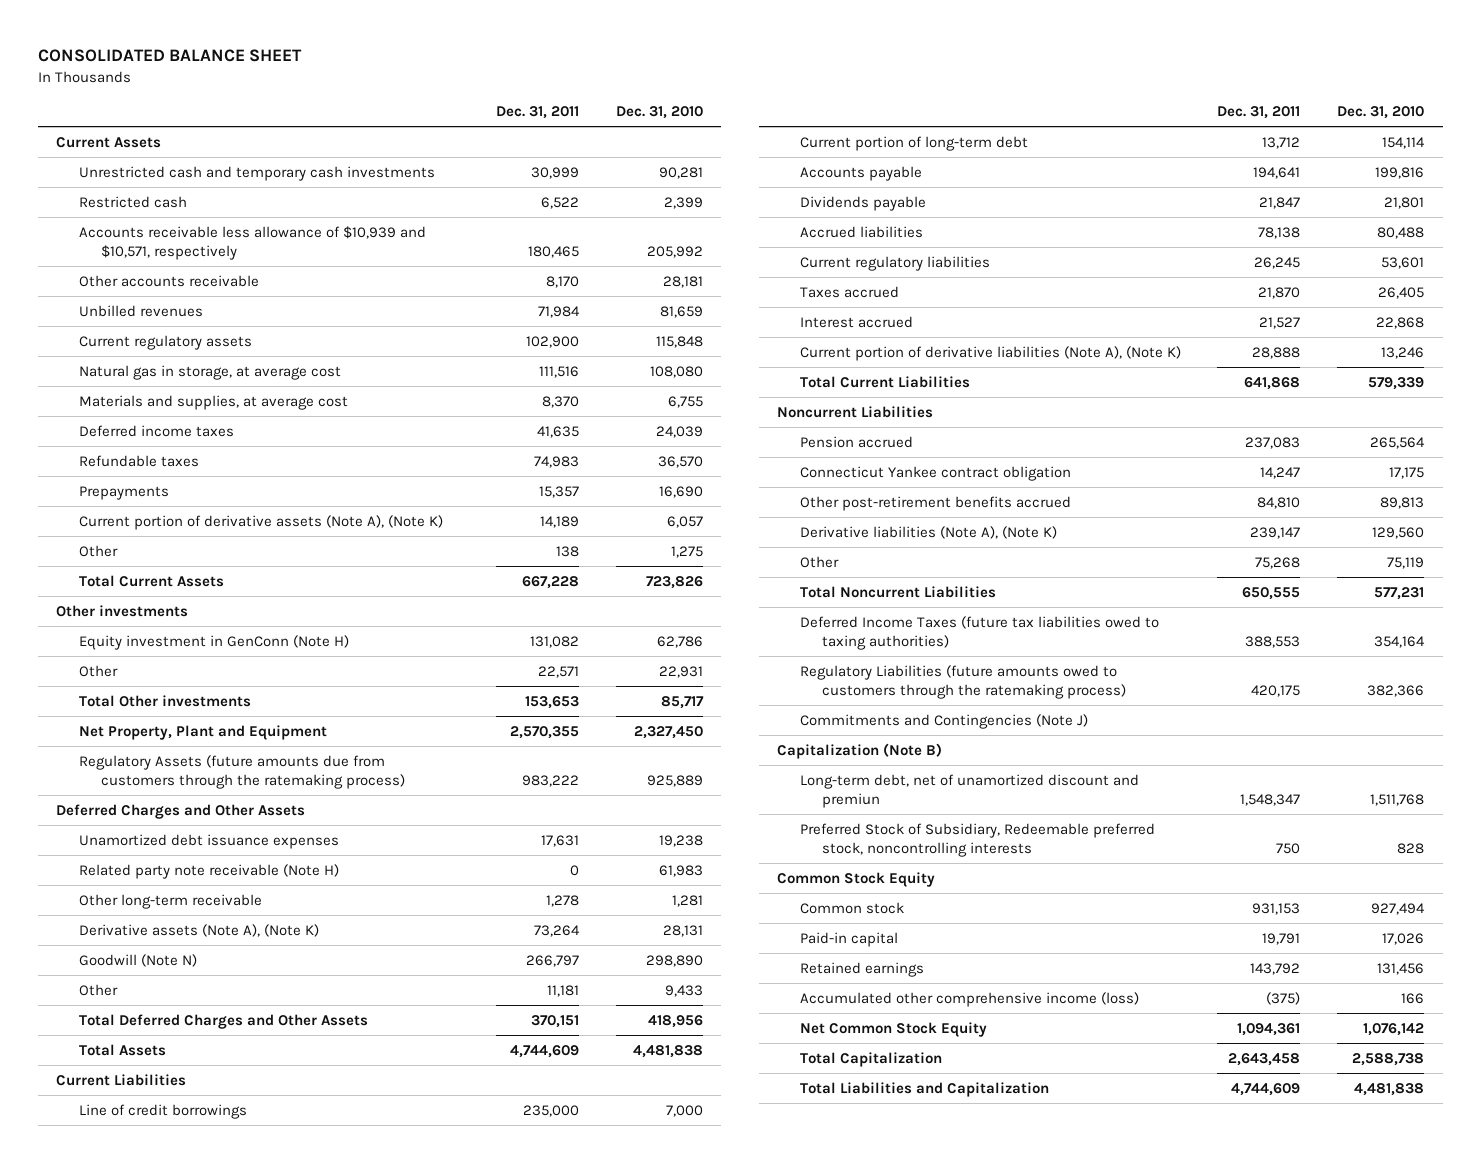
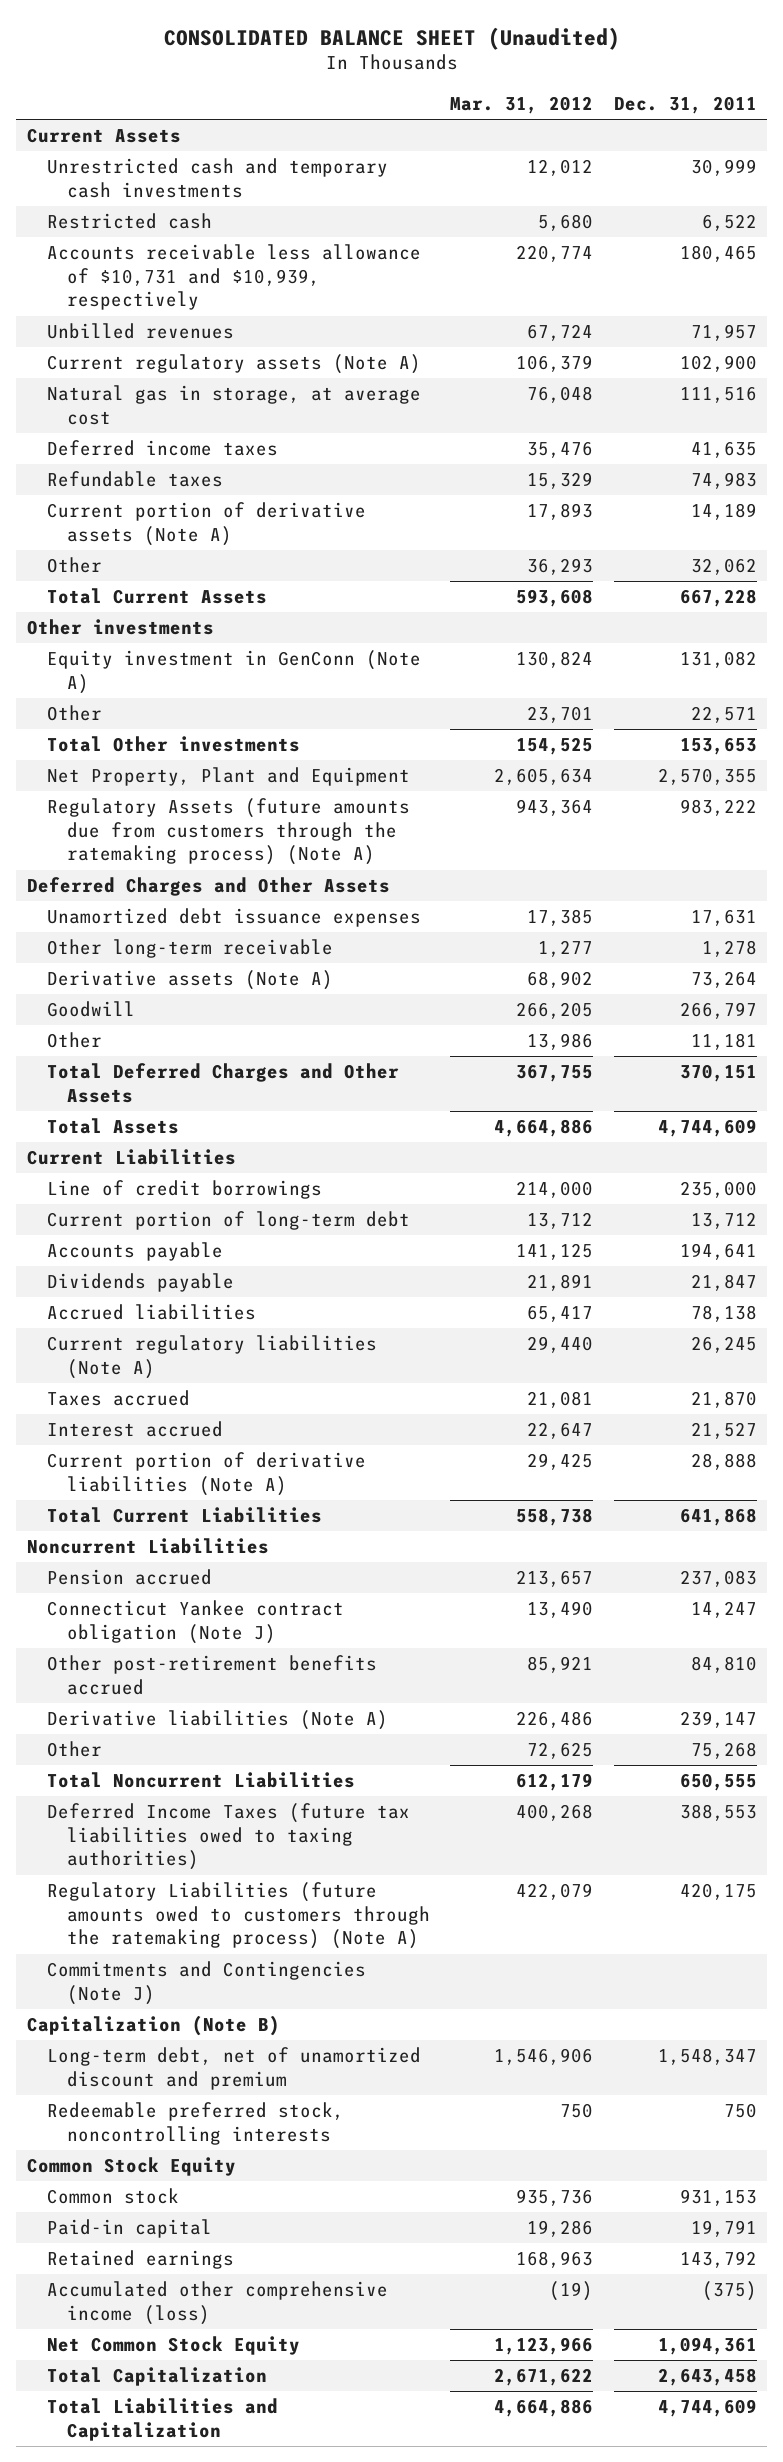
[37,49,302,63] CONSOLIDATED BALANCE SHEET -> [163,26,620,50] CONSOLIDATED BALANCE SHEET (Unaudited)
[615,106,703,120] Dec. 31, 2010 -> none
none -> [450,95,594,114] Mar. 31, 2012
[78,274,259,287] Other accounts receivable -> none
[78,225,426,260] Accounts receivable less allowance of $10,939 and $10,571, respectively -> [46,244,421,311] Accounts receivable less allowance of $10,731 and $10,939, respectively
[538,305,581,318] 71,984 -> [690,324,757,342] 71,957
[78,334,252,350] Current regulatory assets -> [46,354,421,375] Current regulatory assets (Note A)
[78,394,348,410] Materials and supplies, at average cost -> none
[78,485,169,500] Prepayments -> none
[78,514,443,530] Current portion of derivative assets (Note A), (Note K) -> [46,502,366,546] Current portion of derivative assets (Note A)
[556,545,580,557] 138 -> [690,558,757,576] 32,062
[78,634,349,650] Equity investment in GenConn (Note H) -> [46,650,421,694] Equity investment in GenConn (Note A)
[78,754,406,789] Regulatory Assets (future amounts due from customers through the ratemaking process) -> [46,798,410,866] Regulatory Assets (future amounts due from customers through the ratemaking process) (Note A)
[78,863,339,879] Related party note receivable (Note H) -> none
[78,923,319,937] Derivative assets (Note A), (Note K) -> [46,970,333,991] Derivative assets (Note A)
[78,953,197,967] Goodwill (Note N) -> [46,1001,135,1018] Goodwill
[799,255,990,271] Current regulatory liabilities -> [46,1335,377,1379] Current regulatory liabilities (Note A)
[799,345,1181,361] Current portion of derivative liabilities (Note A), (Note K) -> [46,1452,366,1496] Current portion of derivative liabilities (Note A)
[799,465,1071,481] Connecticut Yankee contract obligation -> [46,1600,344,1644] Connecticut Yankee contract obligation (Note J)
[799,525,1057,539] Derivative liabilities (Note A), (Note K) -> [46,1710,388,1731] Derivative liabilities (Note A)
[799,664,1127,699] Regulatory Liabilities (future amounts owed to customers through the ratemaking process) -> [46,1882,430,1950] Regulatory Liabilities (future amounts owed to customers through the ratemaking process) (Note A)
[799,773,1139,808] Long-term debt, net of unamortized discount and premiun -> [46,2047,421,2090] Long-term debt, net of unamortized discount and premium
[799,822,1155,857] Preferred Stock of Subsidiary, Redeemable preferred stock, noncontrolling interests -> [46,2102,344,2145] Redeemable preferred stock, noncontrolling interests

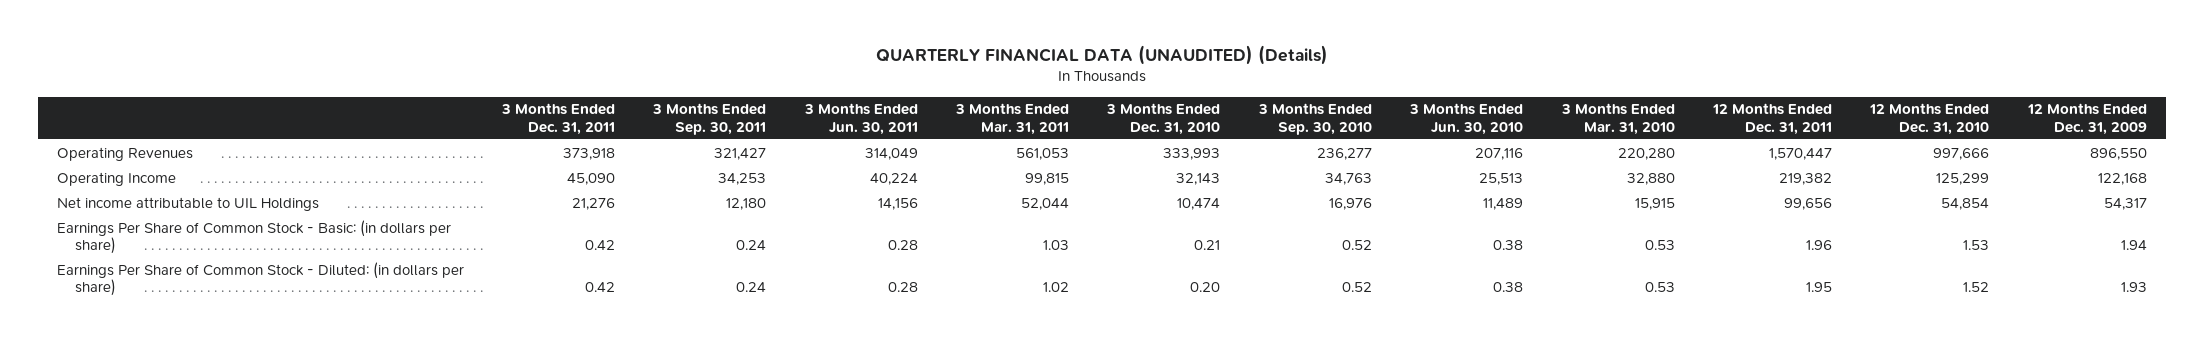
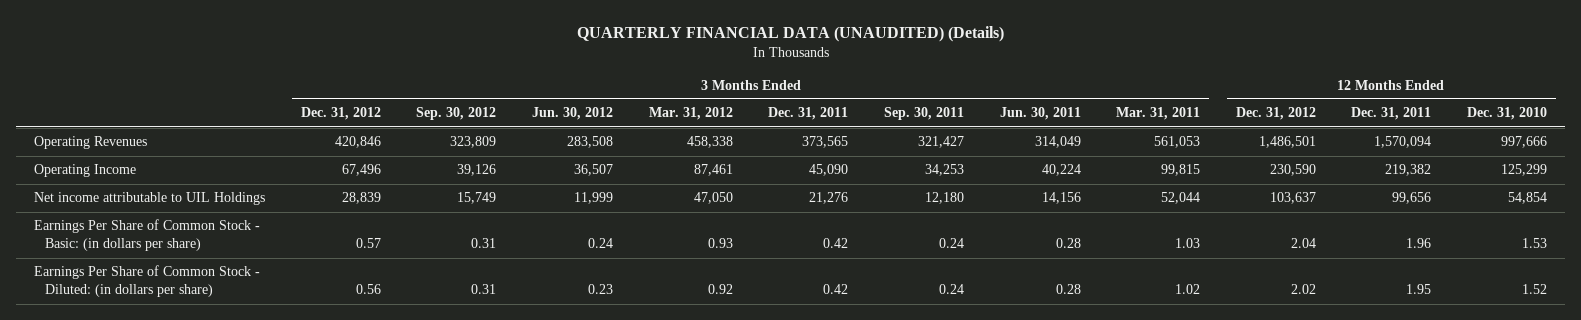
[1106,103,1221,135] 3 Months Ended Dec. 31, 2010 -> none
[1257,103,1372,135] 3 Months Ended Sep. 30, 2010 -> none
[1409,103,1524,135] 3 Months Ended Jun. 30, 2010 -> none
[1560,103,1675,135] 3 Months Ended Mar. 31, 2010 -> none
[2026,103,2147,135] 12 Months Ended Dec. 31, 2009 -> none
none -> [300,107,381,121] Dec. 31, 2012
none -> [416,107,497,121] Sep. 30, 2012
none -> [532,107,614,121] Jun. 30, 2012
none -> [648,107,733,121] Mar. 31, 2012
none -> [1235,107,1316,121] Dec. 31, 2012
[563,147,616,160] 373,918 -> [802,136,849,149] 373,565
[1768,147,1832,160] 1,570,447 -> [1374,136,1432,149] 1,570,094

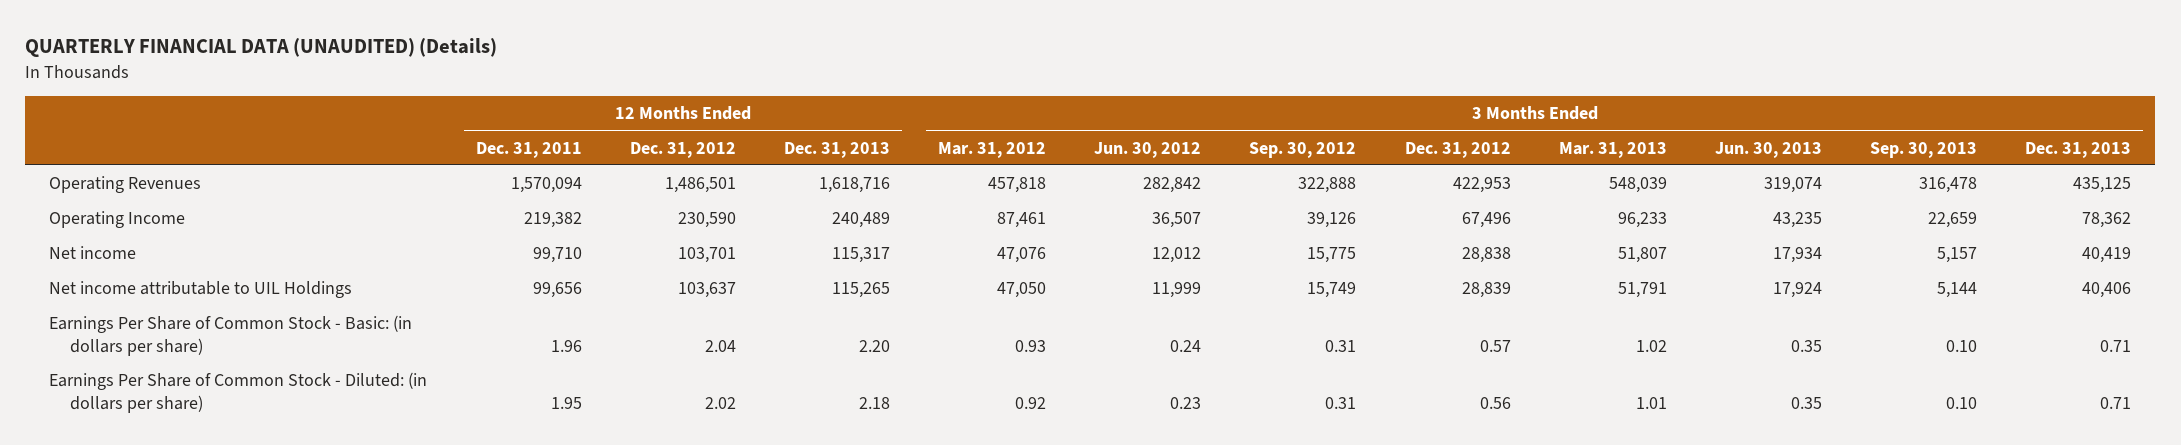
[768,107,849,121] Dec. 31, 2011 -> none
[883,107,964,121] Sep. 30, 2011 -> none
[999,107,1081,121] Jun. 30, 2011 -> none
[1116,107,1201,121] Mar. 31, 2011 -> none
[1467,107,1548,121] Dec. 31, 2010 -> none
none -> [783,141,890,158] Dec. 31, 2013
none -> [1558,141,1667,158] Mar. 31, 2013
none -> [1714,141,1822,158] Jun. 30, 2013
none -> [1870,141,1978,158] Sep. 30, 2013
none -> [2025,141,2132,158] Dec. 31, 2013
[334,136,381,149] 420,846 -> [1452,177,1511,194] 422,953
[450,136,497,149] 323,809 -> [1298,177,1357,194] 322,888
[567,136,614,149] 283,508 -> [1143,177,1202,194] 282,842
[686,136,733,149] 458,338 -> [988,177,1047,194] 457,818
none -> [49,246,137,260] Net income

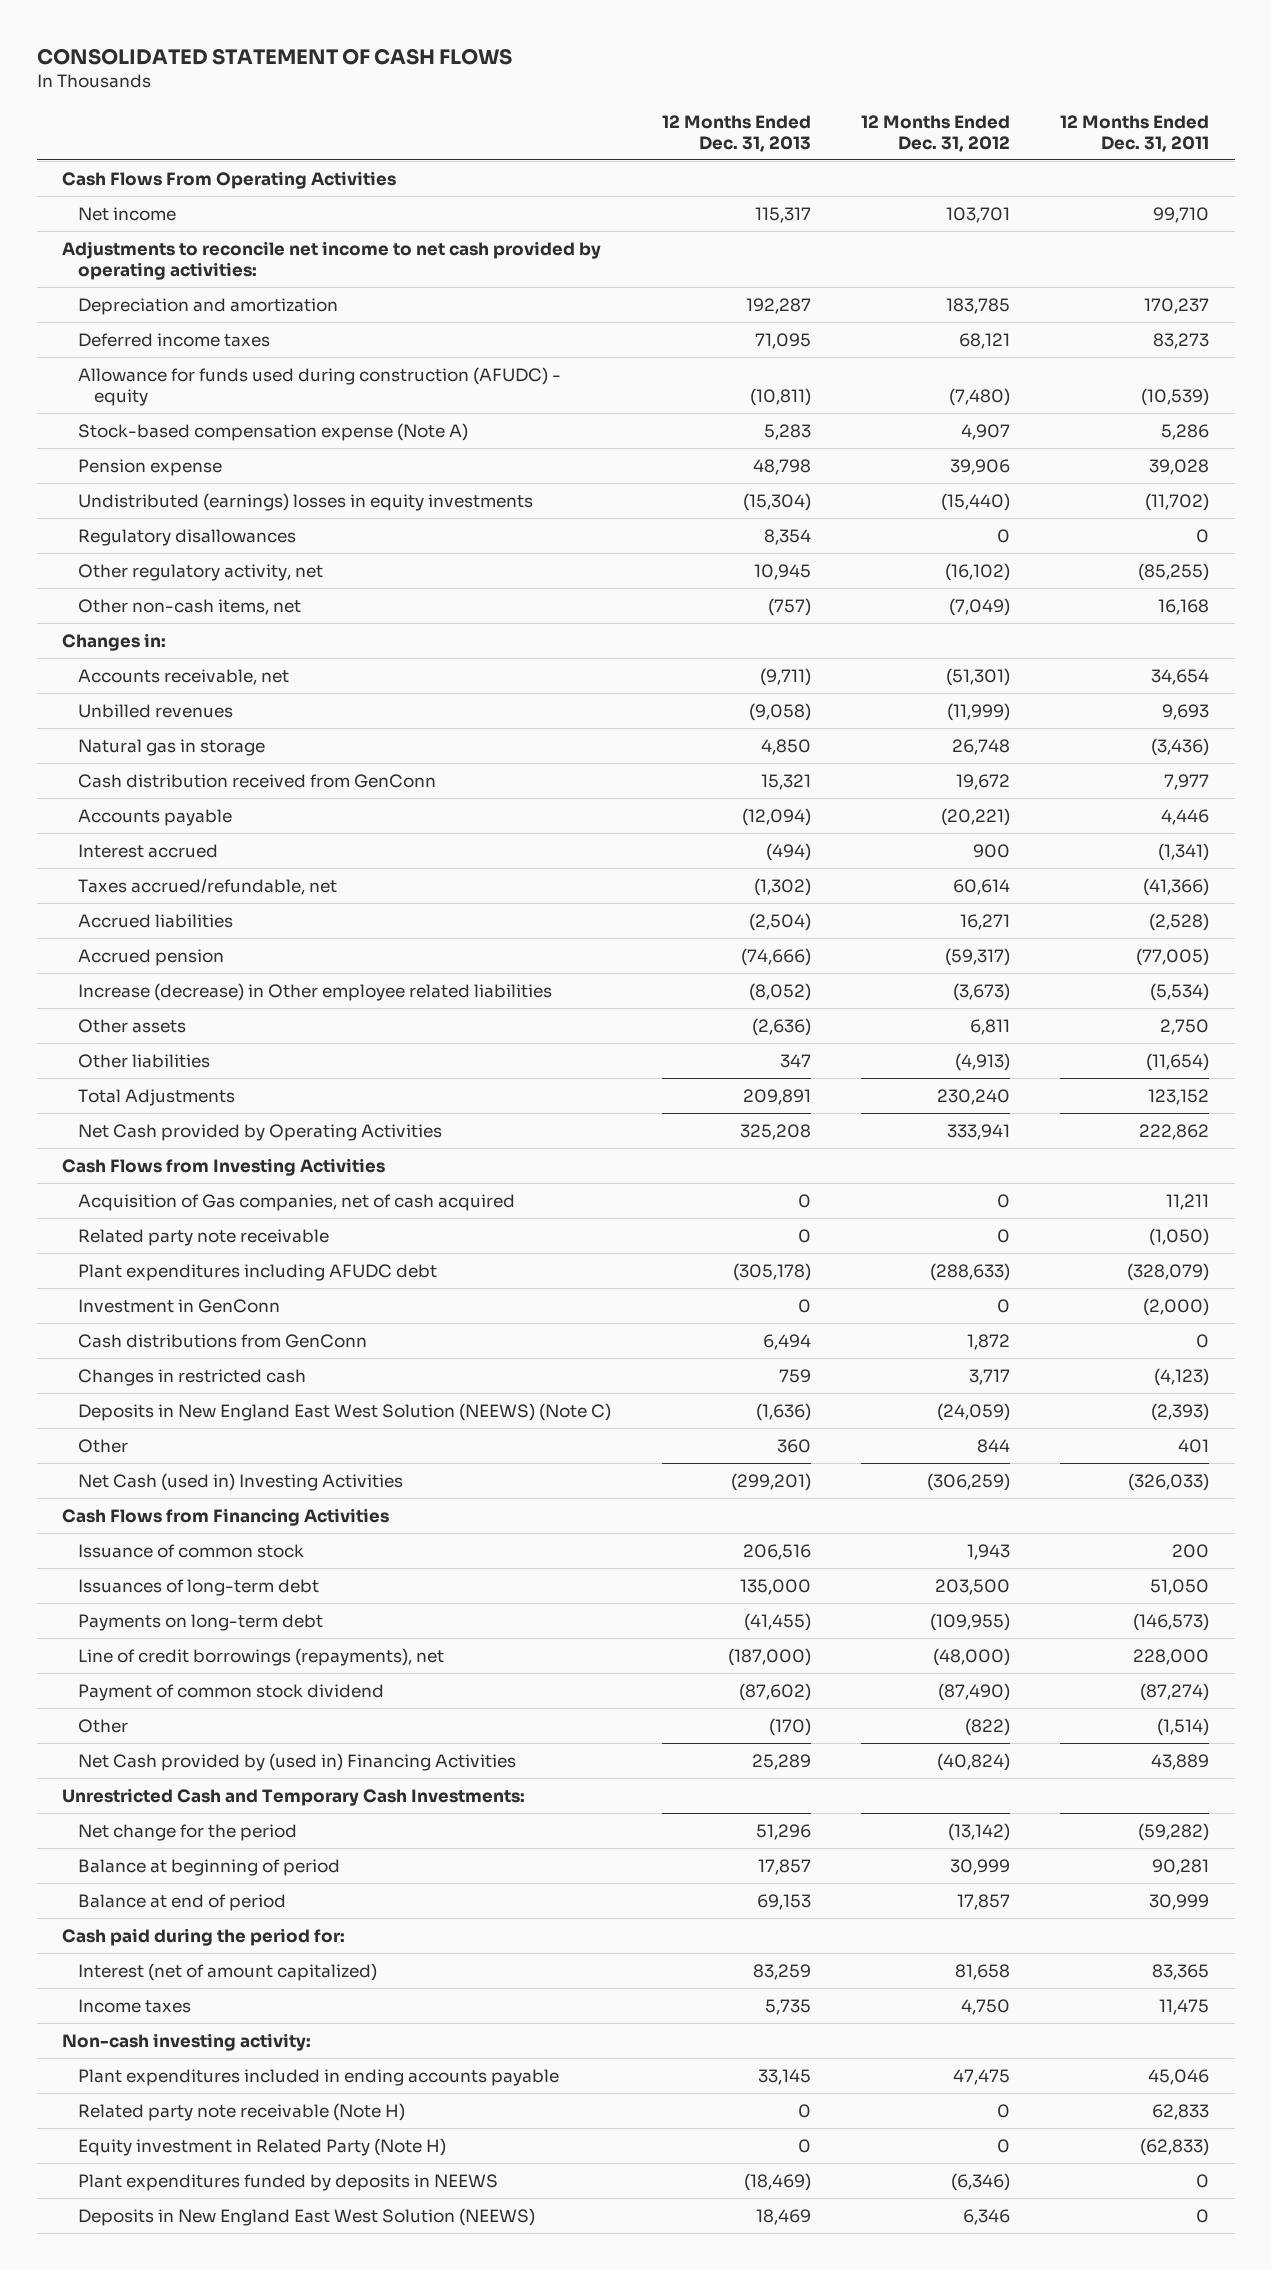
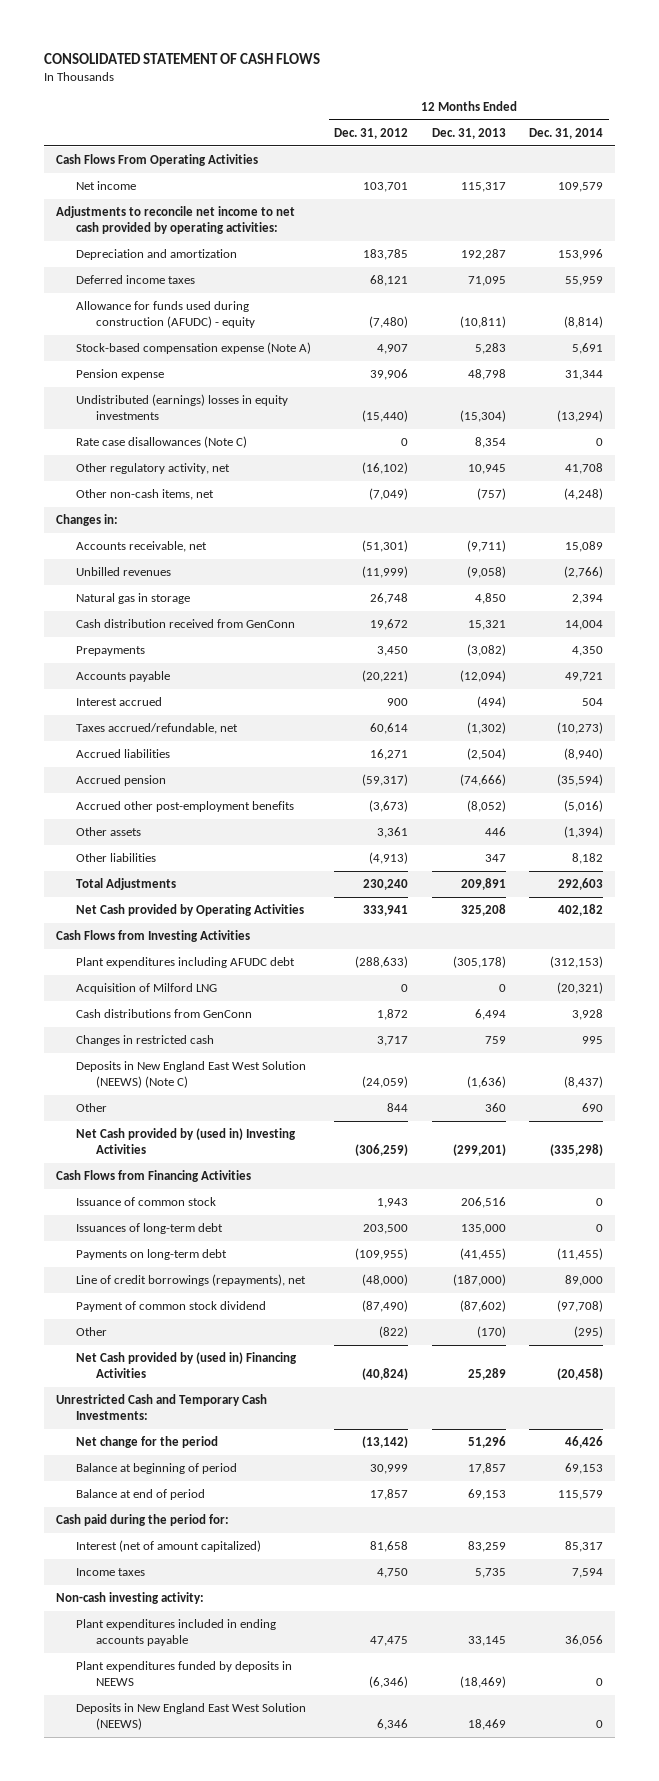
[1060,114,1210,152] 12 Months Ended Dec. 31, 2011 -> none
none -> [529,127,604,139] Dec. 31, 2014
[78,528,297,546] Regulatory disallowances -> [76,436,248,449] Rate case disallowances (Note C)
none -> [76,646,146,657] Prepayments
[78,982,553,1001] Increase (decrease) in Other employee related liabilities -> [76,801,295,813] Accrued other post-employment benefits
[751,1017,811,1036] (2,636) -> [484,827,506,837] 446
[969,1018,1010,1035] 6,811 -> [377,827,409,839] 3,361
[78,1193,516,1211] Acquisition of Gas companies, net of cash acquired -> none
[78,1228,330,1246] Related party note receivable -> none
[78,1298,281,1313] Investment in GenConn -> none
none -> [76,983,218,995] Acquisition of Milford LNG
[78,1472,404,1491] Net Cash (used in) Investing Activities -> [76,1128,297,1155] Net Cash provided by (used in) Investing Activities
[78,2102,406,2121] Related party note receivable (Note H) -> none
[78,2137,447,2156] Equity investment in Related Party (Note H) -> none

